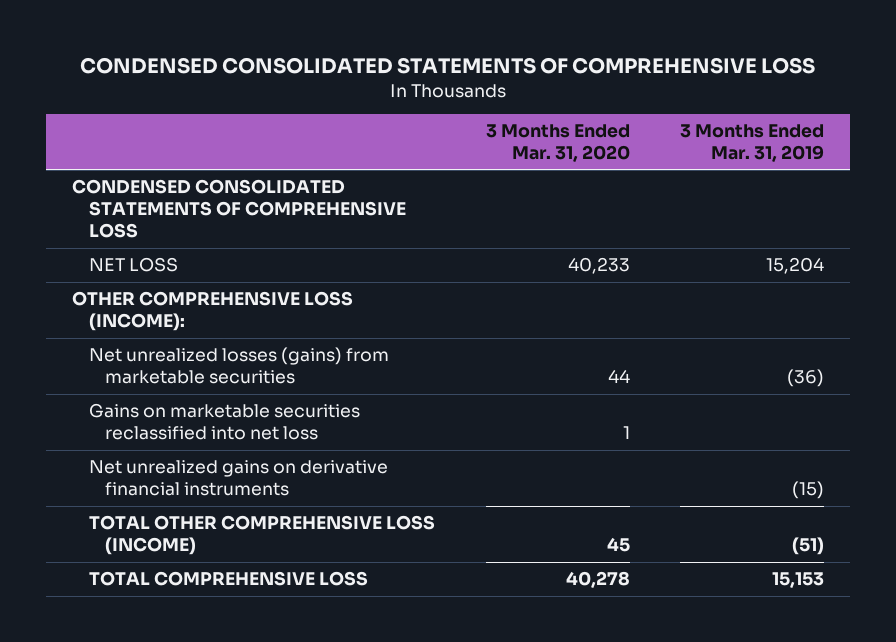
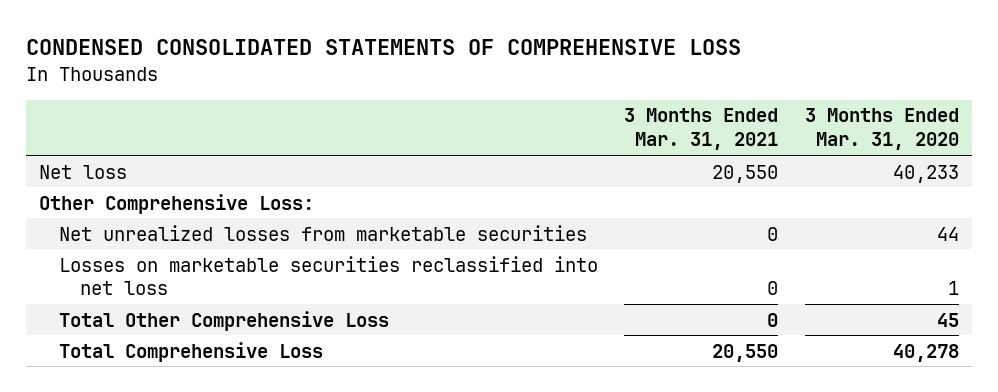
[680,123,825,162] 3 Months Ended Mar. 31, 2019 -> none
none -> [624,108,779,151] 3 Months Ended Mar. 31, 2021
[71,179,406,239] CONDENSED CONSOLIDATED STATEMENTS OF COMPREHENSIVE LOSS -> none
[88,460,388,497] Net unrealized gains on derivative financial instruments -> none
[88,257,178,273] NET LOSS -> [39,164,128,179] Net loss
[71,291,353,332] OTHER COMPREHENSIVE LOSS (INCOME): -> [39,193,315,214] Other Comprehensive Loss:
[88,347,389,385] Net unrealized losses (gains) from marketable securities -> [59,224,588,241] Net unrealized losses from marketable securities
[88,403,360,441] Gains on marketable securities reclassified into net loss -> [59,255,599,296] Losses on marketable securities reclassified into net loss
[88,515,435,556] TOTAL OTHER COMPREHENSIVE LOSS (INCOME) -> [59,310,390,331] Total Other Comprehensive Loss
[88,571,368,587] TOTAL COMPREHENSIVE LOSS -> [59,341,324,362] Total Comprehensive Loss

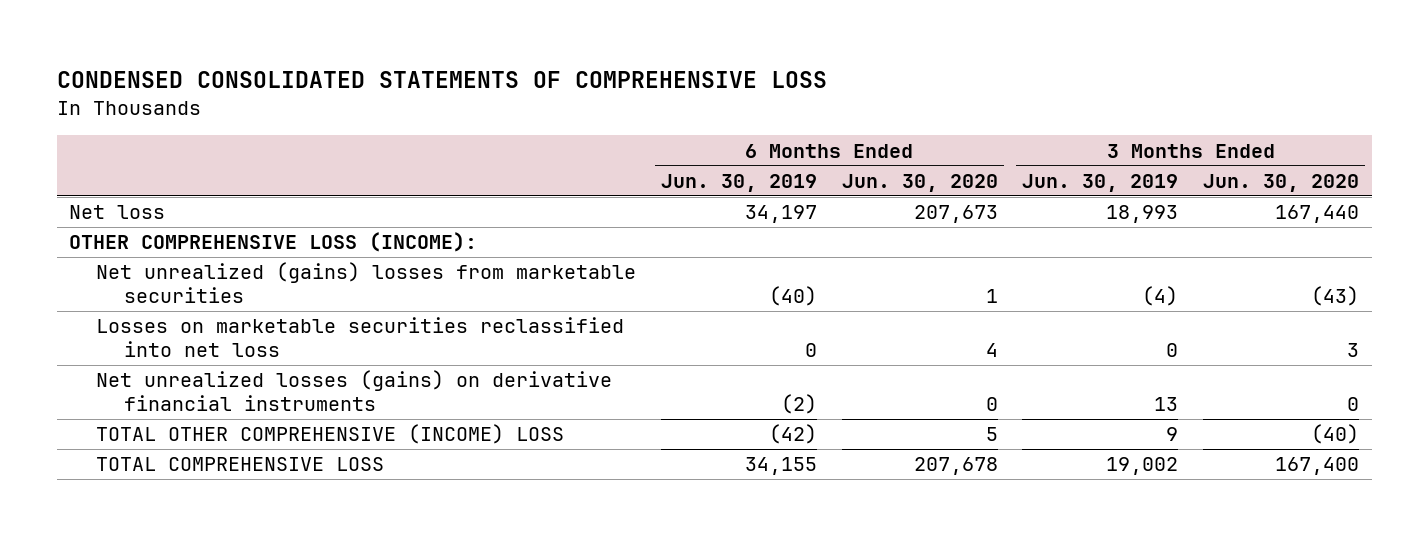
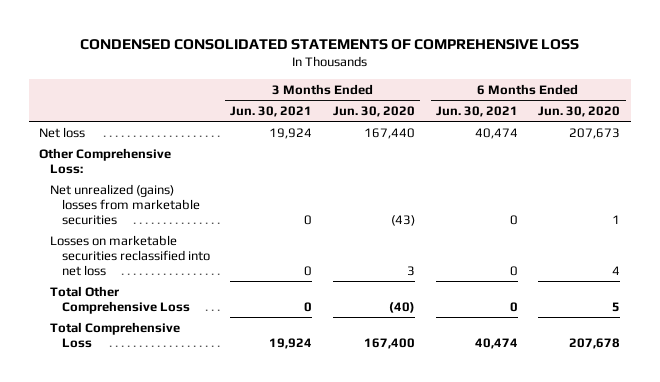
[660,173,817,192] Jun. 30, 2019 -> none
[1022,173,1179,192] Jun. 30, 2019 -> none
none -> [230,106,313,118] Jun. 30, 2021
none -> [435,106,518,118] Jun. 30, 2021
[68,232,477,253] OTHER COMPREHENSIVE LOSS (INCOME): -> [39,147,172,174] Other Comprehensive Loss:
[96,370,613,412] Net unrealized losses (gains) on derivative financial instruments -> none
[96,424,565,445] TOTAL OTHER COMPREHENSIVE (INCOME) LOSS -> [50,285,190,314] Total Other Comprehensive Loss
[96,457,385,472] TOTAL COMPREHENSIVE LOSS -> [50,321,181,348] Total Comprehensive Loss

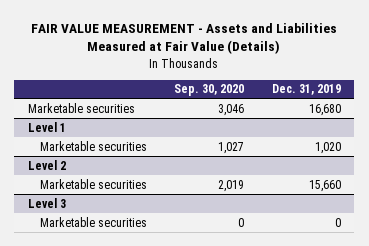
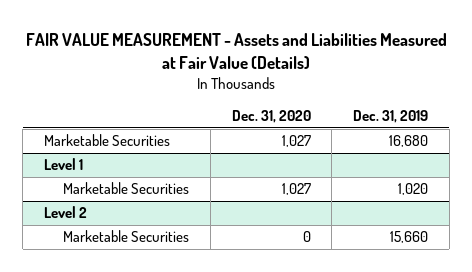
[174,84,245,97] Sep. 30, 2020 -> none
none -> [231,110,311,124] Dec. 31, 2020
[28,102,136,113] Marketable securities -> [43,134,170,147] Marketable Securities
[40,140,148,151] Marketable securities -> [63,182,190,195] Marketable Securities
[28,197,67,208] Level 3 -> none
[40,216,148,227] Marketable securities -> none
[40,178,148,189] Marketable securities -> [63,230,190,243] Marketable Securities

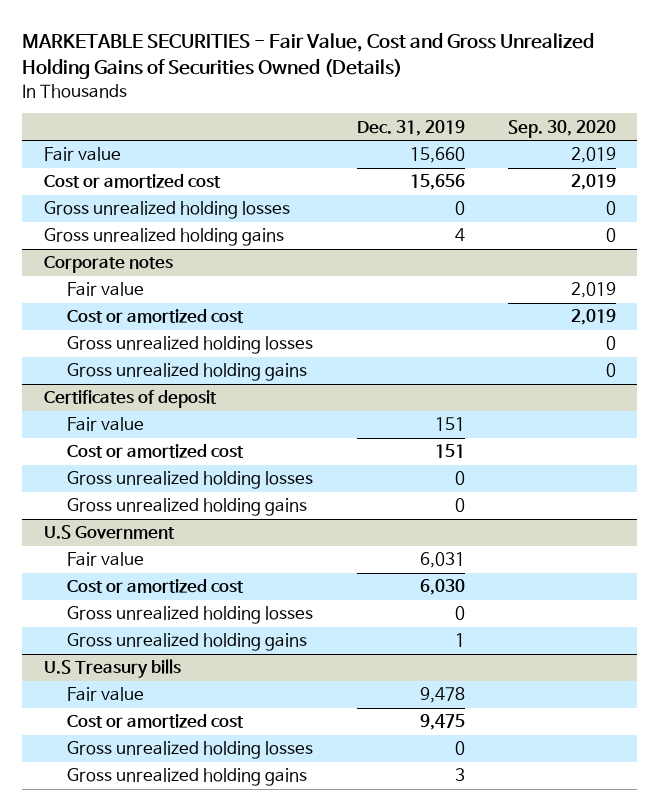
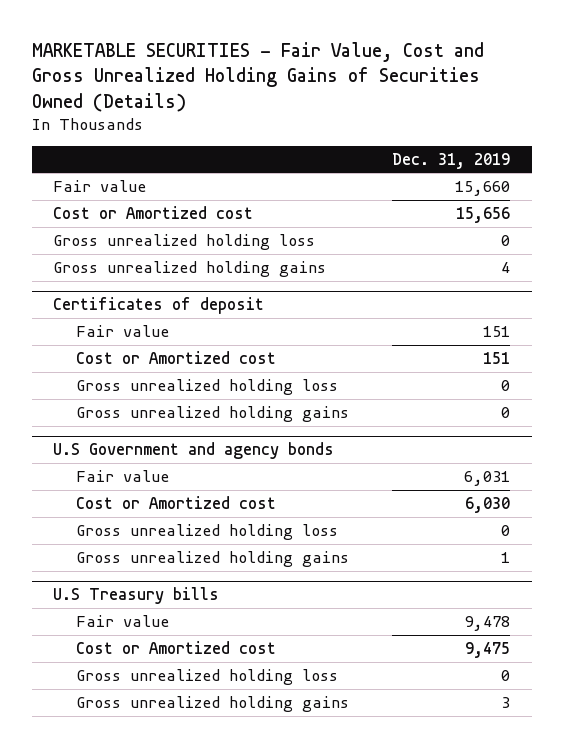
[507,119,616,138] Sep. 30, 2020 -> none
[43,174,221,189] Cost or amortized cost -> [53,205,254,219] Cost or Amortized cost
[43,201,290,220] Gross unrealized holding losses -> [53,233,316,250] Gross unrealized holding loss
[43,256,173,274] Corporate notes -> none
[67,282,145,297] Fair value -> none
[67,309,245,324] Cost or amortized cost -> none
[67,336,314,355] Gross unrealized holding losses -> none
[67,363,308,382] Gross unrealized holding gains -> none
[67,444,245,459] Cost or amortized cost -> [75,350,276,364] Cost or Amortized cost
[67,471,314,490] Gross unrealized holding losses -> [75,378,338,395] Gross unrealized holding loss
[43,525,175,540] U.S Government -> [53,441,335,459] U.S Government and agency bonds
[67,579,245,594] Cost or amortized cost -> [75,495,276,509] Cost or Amortized cost
[67,606,314,625] Gross unrealized holding losses -> [75,523,338,540] Gross unrealized holding loss
[67,714,245,729] Cost or amortized cost -> [75,640,276,654] Cost or Amortized cost
[67,741,314,760] Gross unrealized holding losses -> [75,668,338,685] Gross unrealized holding loss

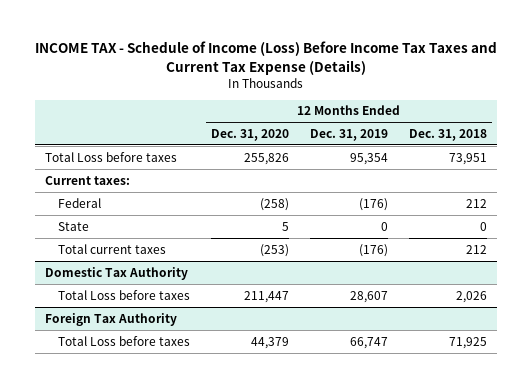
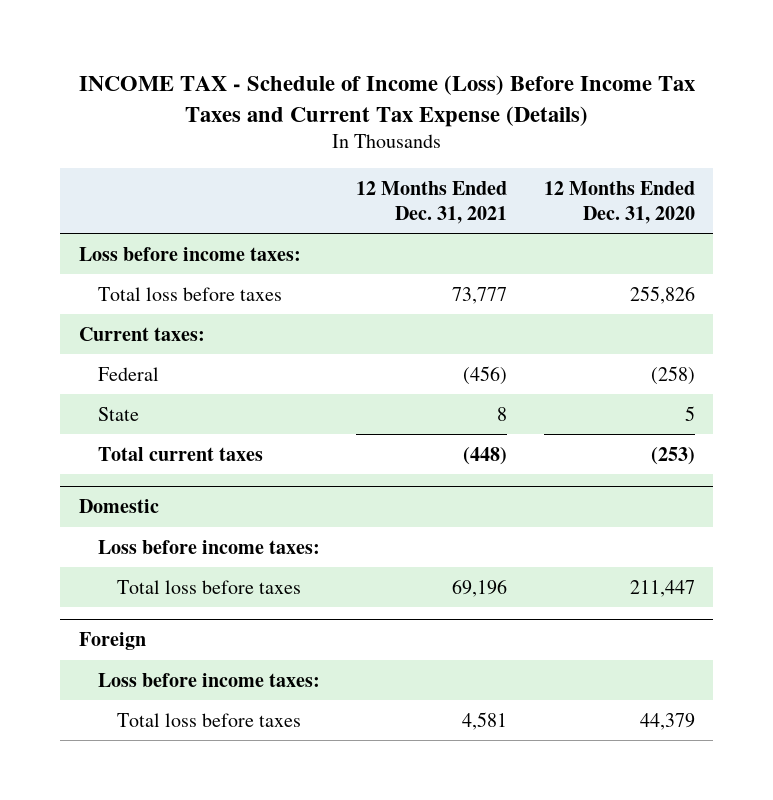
[310,128,389,141] Dec. 31, 2019 -> none
[408,128,487,141] Dec. 31, 2018 -> none
none -> [356,180,508,224] 12 Months Ended Dec. 31, 2021
none -> [78,246,301,261] Loss before income taxes:
[45,151,178,162] Total Loss before taxes -> [97,286,282,301] Total loss before taxes
[45,266,189,280] Domestic Tax Authority -> [78,499,159,514] Domestic
none -> [97,539,320,554] Loss before income taxes:
[58,289,191,300] Total Loss before taxes -> [117,579,302,594] Total loss before taxes
[45,312,178,326] Foreign Tax Authority -> [78,632,146,651] Foreign
none -> [97,672,320,687] Loss before income taxes:
[58,335,191,346] Total Loss before taxes -> [117,712,302,727] Total loss before taxes

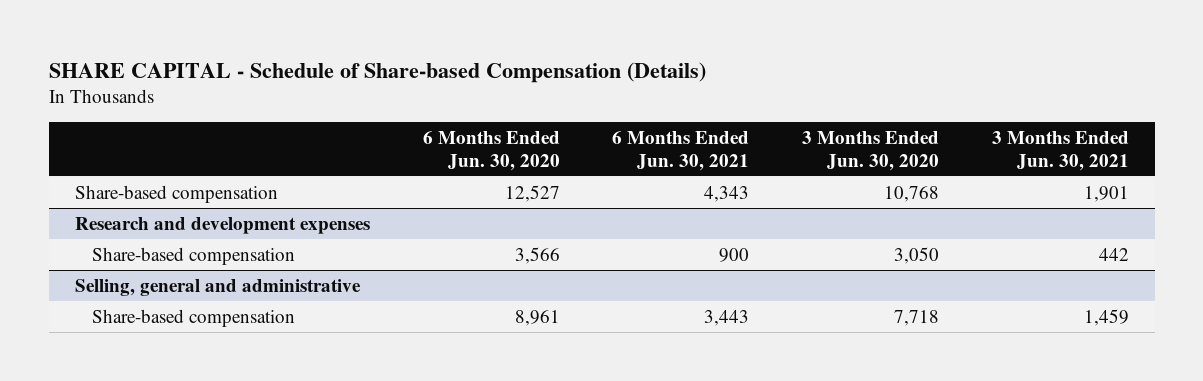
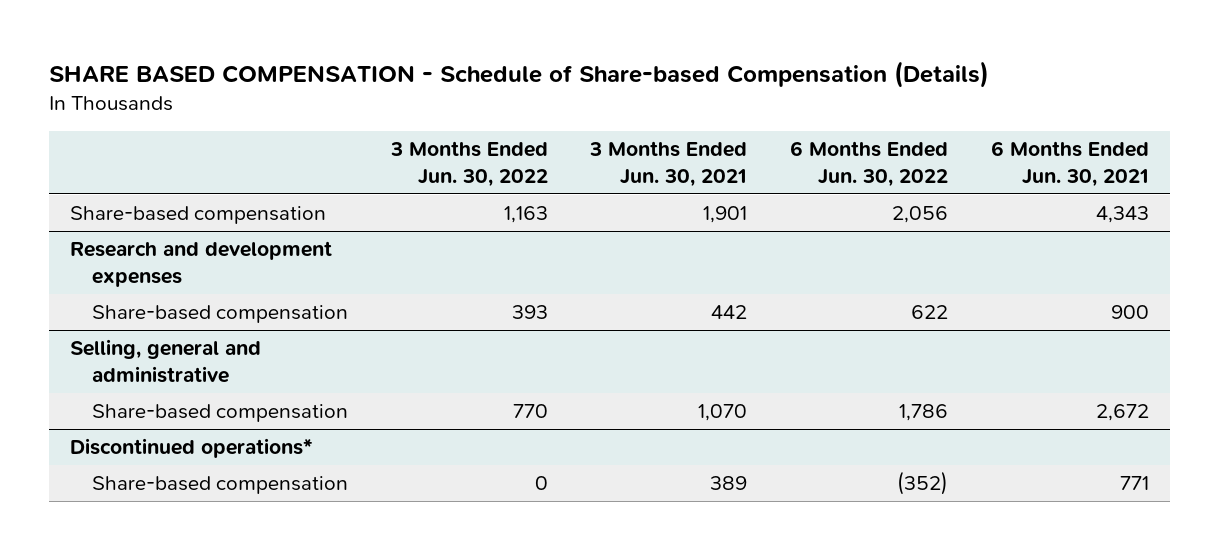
[48,61,706,83] SHARE CAPITAL - Schedule of Share-based Compensation (Details) -> [48,60,989,88] SHARE BASED COMPENSATION - Schedule of Share-based Compensation (Details)
[422,131,560,171] 6 Months Ended Jun. 30, 2020 -> none
[801,131,939,171] 3 Months Ended Jun. 30, 2020 -> none
none -> [389,140,548,187] 3 Months Ended Jun. 30, 2022
none -> [789,140,948,187] 6 Months Ended Jun. 30, 2022
[704,309,750,326] 3,443 -> [1095,404,1149,422] 2,672
[1083,308,1129,326] 1,459 -> [698,404,748,422] 1,070
none -> [70,438,314,459] Discontinued operations*
none -> [92,476,349,495] Share-based compensation

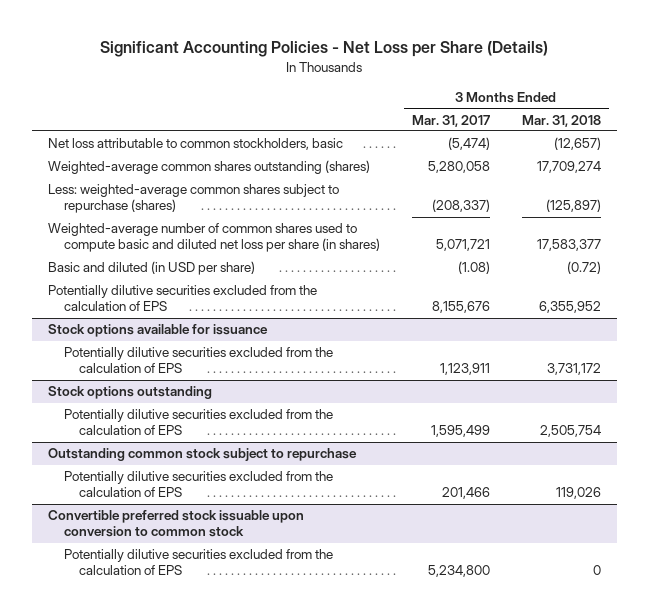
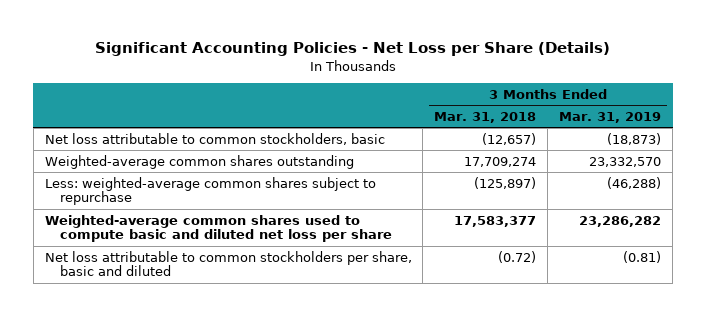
[411,114,490,127] Mar. 31, 2017 -> none
none -> [559,111,662,123] Mar. 31, 2019
[48,285,318,312] Potentially dilutive securities excluded from the calculation of EPS -> none
[48,324,269,338] Stock options available for issuance -> none
[63,347,333,374] Potentially dilutive securities excluded from the calculation of EPS -> none
[48,386,213,400] Stock options outstanding -> none
[63,409,333,436] Potentially dilutive securities excluded from the calculation of EPS -> none
[48,448,358,462] Outstanding common stock subject to repurchase -> none
[63,471,333,498] Potentially dilutive securities excluded from the calculation of EPS -> none
[48,510,305,538] Convertible preferred stock issuable upon conversion to common stock -> none
[63,549,333,576] Potentially dilutive securities excluded from the calculation of EPS -> none
[48,160,371,175] Weighted-average common shares outstanding (shares) -> [44,154,354,169] Weighted-average common shares outstanding
[48,184,340,214] Less: weighted-average common shares subject to repurchase (shares) -> [44,176,376,206] Less: weighted-average common shares subject to repurchase
[48,223,380,253] Weighted-average number of common shares used to compute basic and diluted net loss per share (in shares) -> [44,214,393,243] Weighted-average common shares used to compute basic and diluted net loss per share
[48,261,256,276] Basic and diluted (in USD per share) -> [44,250,412,277] Net loss attributable to common stockholders per share, basic and diluted

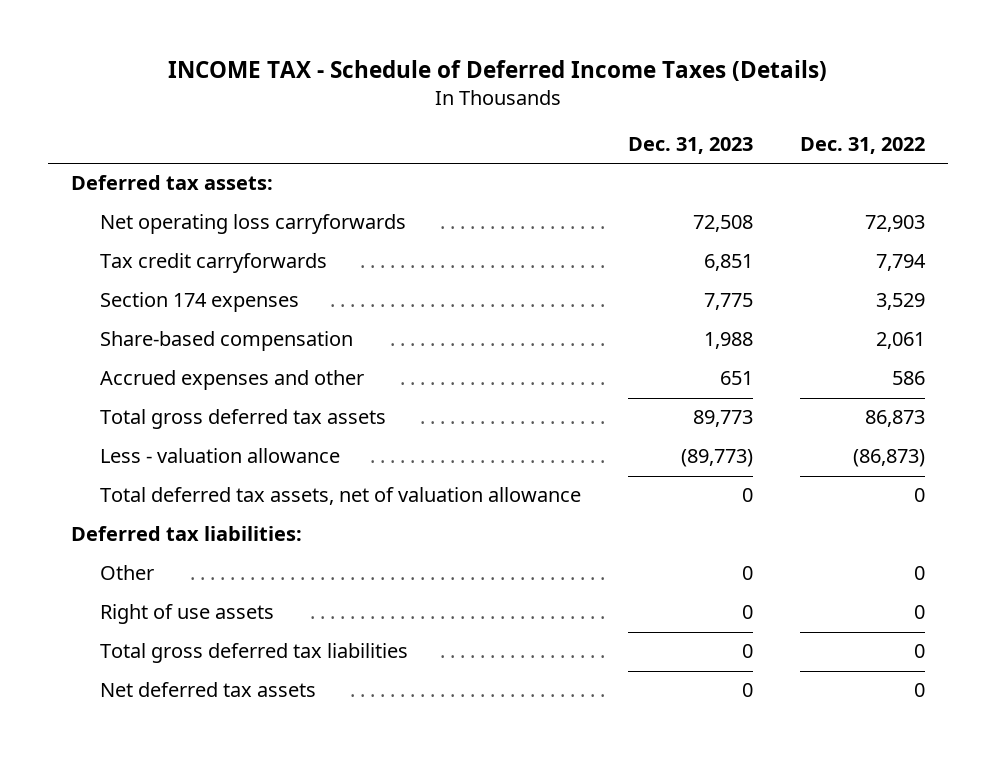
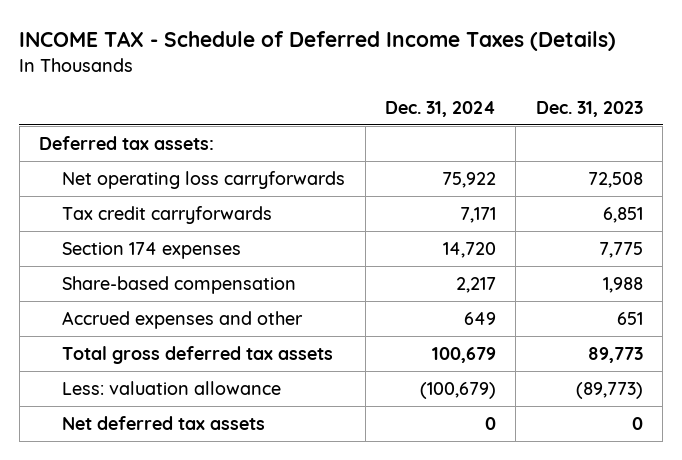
[799,137,925,155] Dec. 31, 2022 -> none
none -> [384,100,496,117] Dec. 31, 2024
[100,487,582,506] Total deferred tax assets, net of valuation allowance -> none
[70,526,302,542] Deferred tax liabilities: -> none
[100,565,155,581] Other -> none
[100,604,275,625] Right of use assets -> none
[100,643,409,664] Total gross deferred tax liabilities -> none
[100,448,341,464] Less - valuation allowance -> [62,380,282,395] Less: valuation allowance

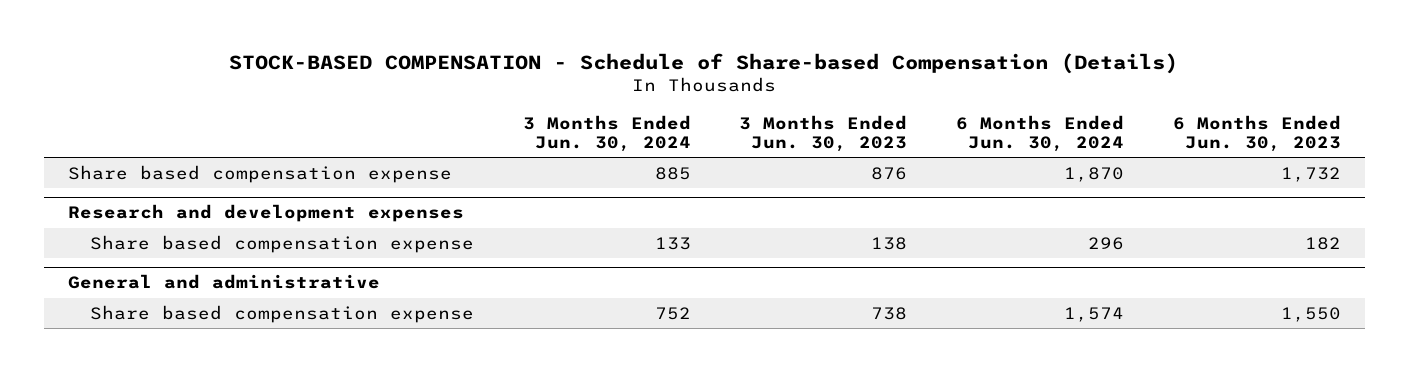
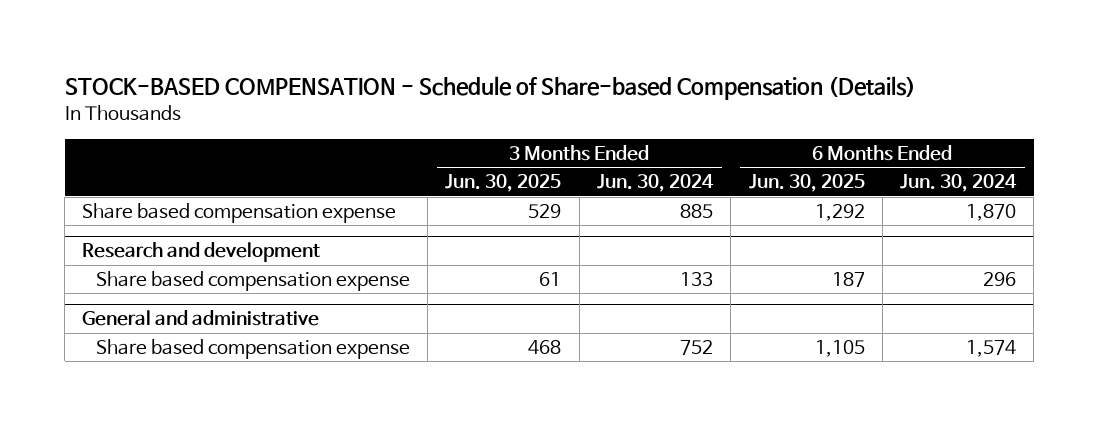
[739,114,908,152] 3 Months Ended Jun. 30, 2023 -> none
[1172,114,1341,152] 6 Months Ended Jun. 30, 2023 -> none
none -> [445,174,562,193] Jun. 30, 2025
none -> [748,174,865,193] Jun. 30, 2025
[68,204,465,223] Research and development expenses -> [82,242,321,263] Research and development

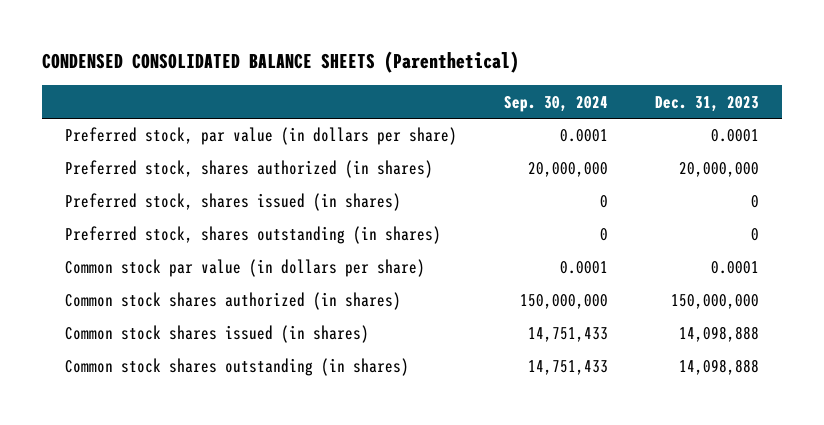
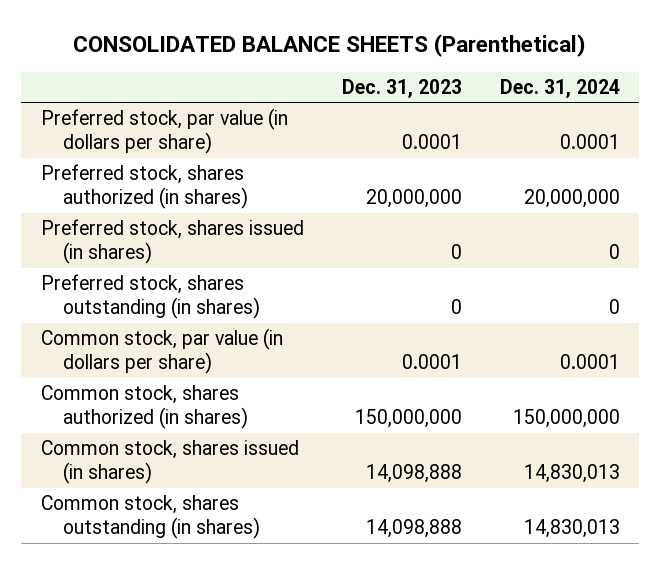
[41,51,519,74] CONDENSED CONSOLIDATED BALANCE SHEETS (Parenthetical) -> [73,34,587,58] CONSOLIDATED BALANCE SHEETS (Parenthetical)
[504,95,609,112] Sep. 30, 2024 -> none
none -> [500,79,621,99] Dec. 31, 2024
[65,259,426,278] Common stock par value (in dollars per share) -> [40,328,283,375] Common stock, par value (in dollars per share)
[65,292,402,311] Common stock shares authorized (in shares) -> [40,385,249,430] Common stock, shares authorized (in shares)
[65,325,370,344] Common stock shares issued (in shares) -> [40,440,299,485] Common stock, shares issued (in shares)
[65,358,410,377] Common stock shares outstanding (in shares) -> [40,495,261,540] Common stock, shares outstanding (in shares)

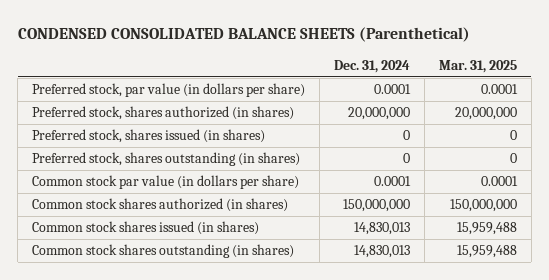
[73,34,587,58] CONSOLIDATED BALANCE SHEETS (Parenthetical) -> [17,27,470,43] CONDENSED CONSOLIDATED BALANCE SHEETS (Parenthetical)
[341,79,462,99] Dec. 31, 2023 -> none
none -> [438,59,517,73] Mar. 31, 2025
[40,328,283,375] Common stock, par value (in dollars per share) -> [32,175,300,190] Common stock par value (in dollars per share)
[40,385,249,430] Common stock, shares authorized (in shares) -> [32,198,289,213] Common stock shares authorized (in shares)
[40,440,299,485] Common stock, shares issued (in shares) -> [32,221,260,236] Common stock shares issued (in shares)
[40,495,261,540] Common stock, shares outstanding (in shares) -> [32,244,295,259] Common stock shares outstanding (in shares)

